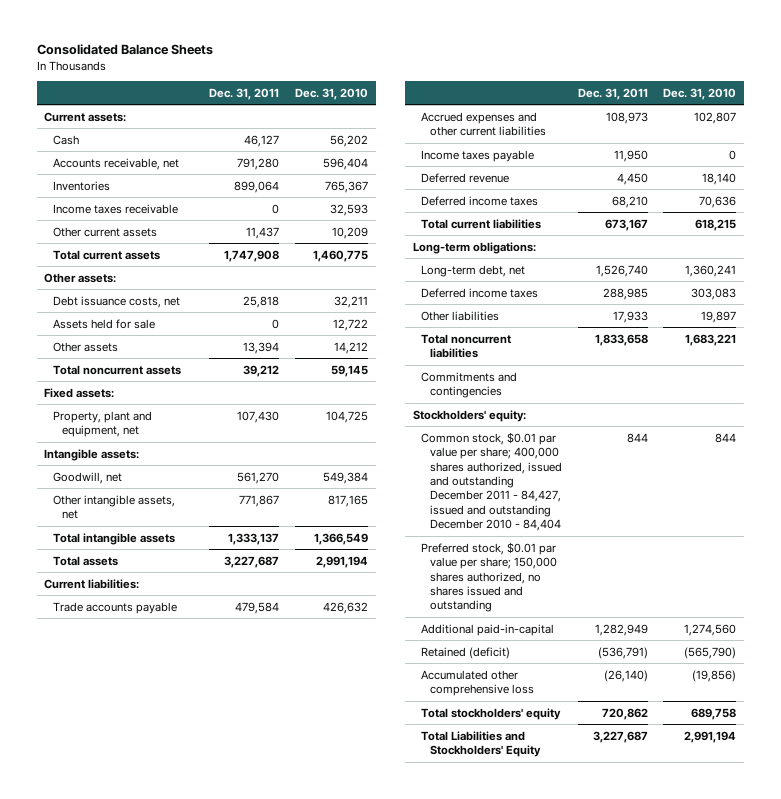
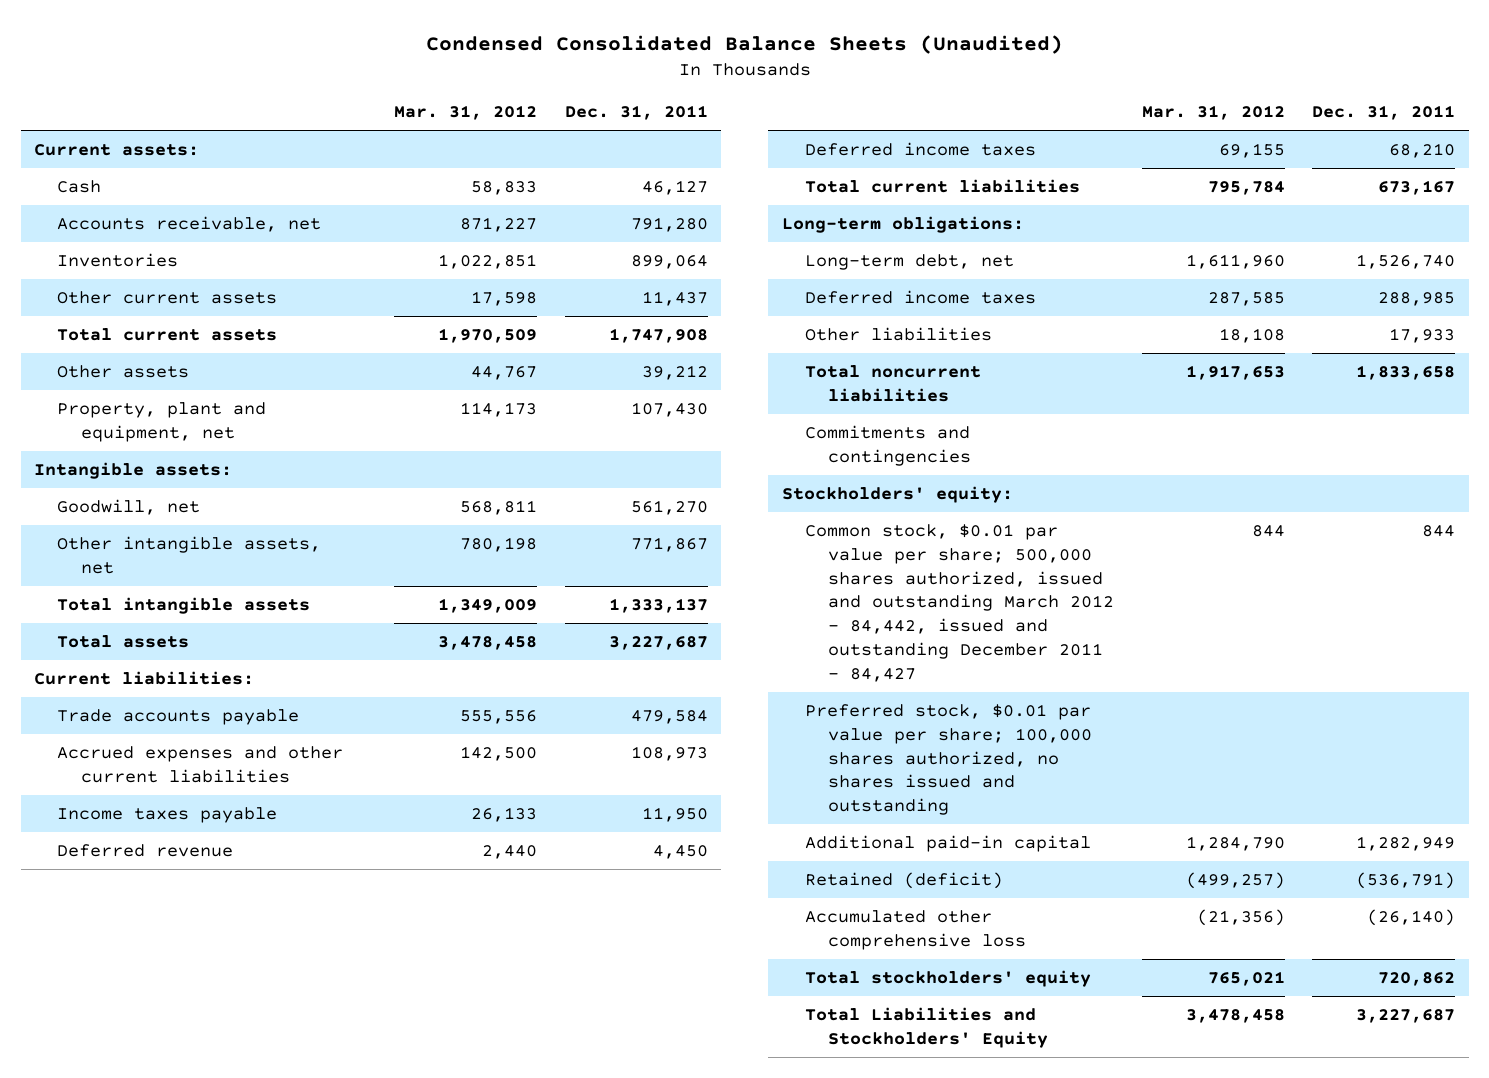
[36,44,213,56] Consolidated Balance Sheets -> [425,34,1063,54] Condensed Consolidated Balance Sheets (Unaudited)
[295,87,369,100] Dec. 31, 2010 -> none
none -> [394,105,538,121] Mar. 31, 2012
[53,203,179,214] Income taxes receivable -> none
[44,272,117,283] Other assets: -> none
[53,295,181,308] Debt issuance costs, net -> none
[53,318,156,329] Assets held for sale -> none
[53,364,182,375] Total noncurrent assets -> none
[44,387,115,398] Fixed assets: -> none
[243,341,280,354] 13,394 -> [641,365,708,381] 39,212
[421,431,562,532] Common stock, $0.01 par value per share; 400,000 shares authorized, issued and outstanding December 2011 - 84,427, issued and outstanding December 2010 - 84,404 -> [804,524,1115,682] Common stock, $0.01 par value per share; 500,000 shares authorized, issued and outstanding March 2012 - 84,442, issued and outstanding December 2011 - 84,427
[421,541,557,613] Preferred stock, $0.01 par value per share; 150,000 shares authorized, no shares issued and outstanding -> [804,704,1093,816] Preferred stock, $0.01 par value per share; 100,000 shares authorized, no shares issued and outstanding
[421,623,555,636] Additional paid-in-capital -> [804,835,1091,853] Additional paid-in capital

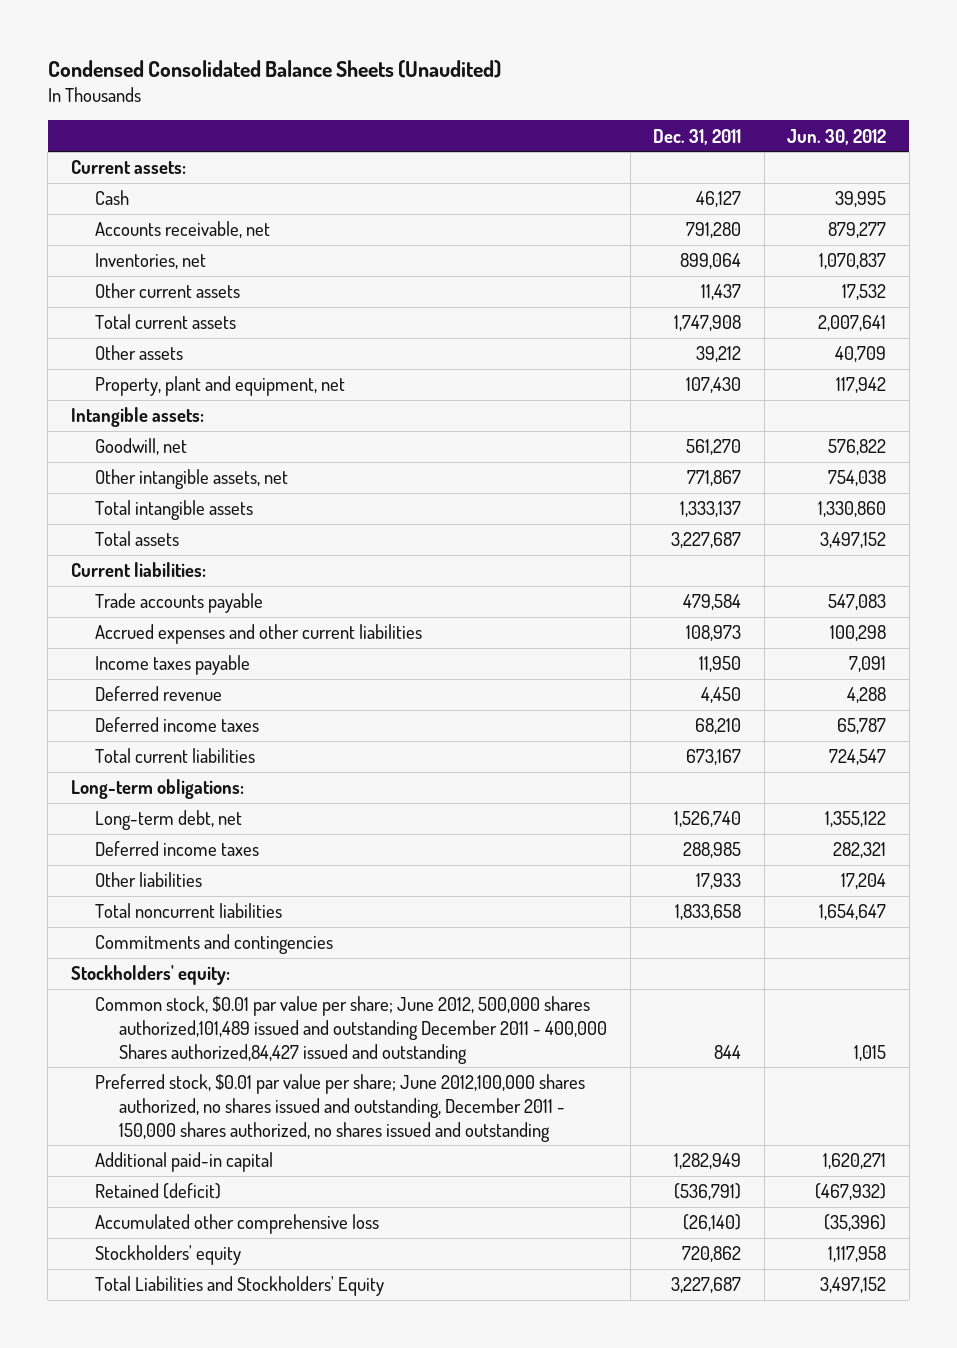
[394,105,538,121] Mar. 31, 2012 -> none
none -> [787,128,887,145] Jun. 30, 2012
[57,253,179,268] Inventories -> [95,253,207,270] Inventories, net
[804,524,1115,682] Common stock, $0.01 par value per share; 500,000 shares authorized, issued and outstanding March 2012 - 84,442, issued and outstanding December 2011 - 84,427 -> [95,996,608,1064] Common stock, $0.01 par value per share; June 2012, 500,000 shares authorized,101,489 issued and outstanding December 2011 - 400,000 Shares authorized,84,427 issued and outstanding
[804,704,1093,816] Preferred stock, $0.01 par value per share; 100,000 shares authorized, no shares issued and outstanding -> [95,1074,586,1142] Preferred stock, $0.01 par value per share; June 2012,100,000 shares authorized, no shares issued and outstanding, December 2011 - 150,000 shares authorized, no shares issued and outstanding
[804,970,1091,988] Total stockholders' equity -> [95,1245,242,1266] Stockholders' equity

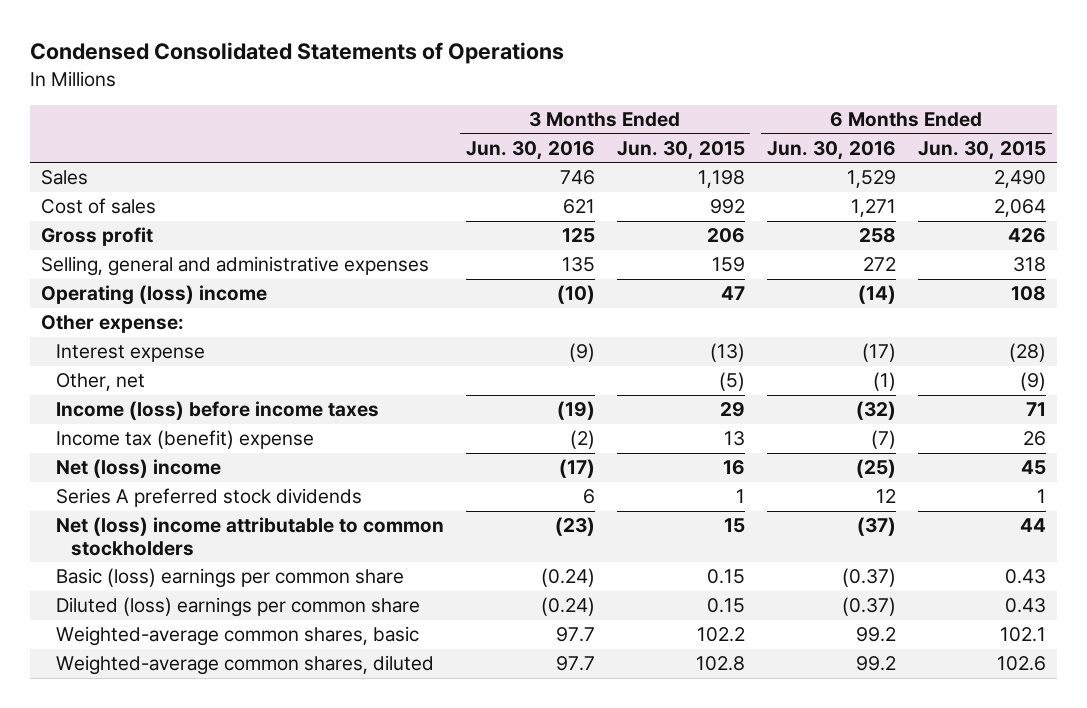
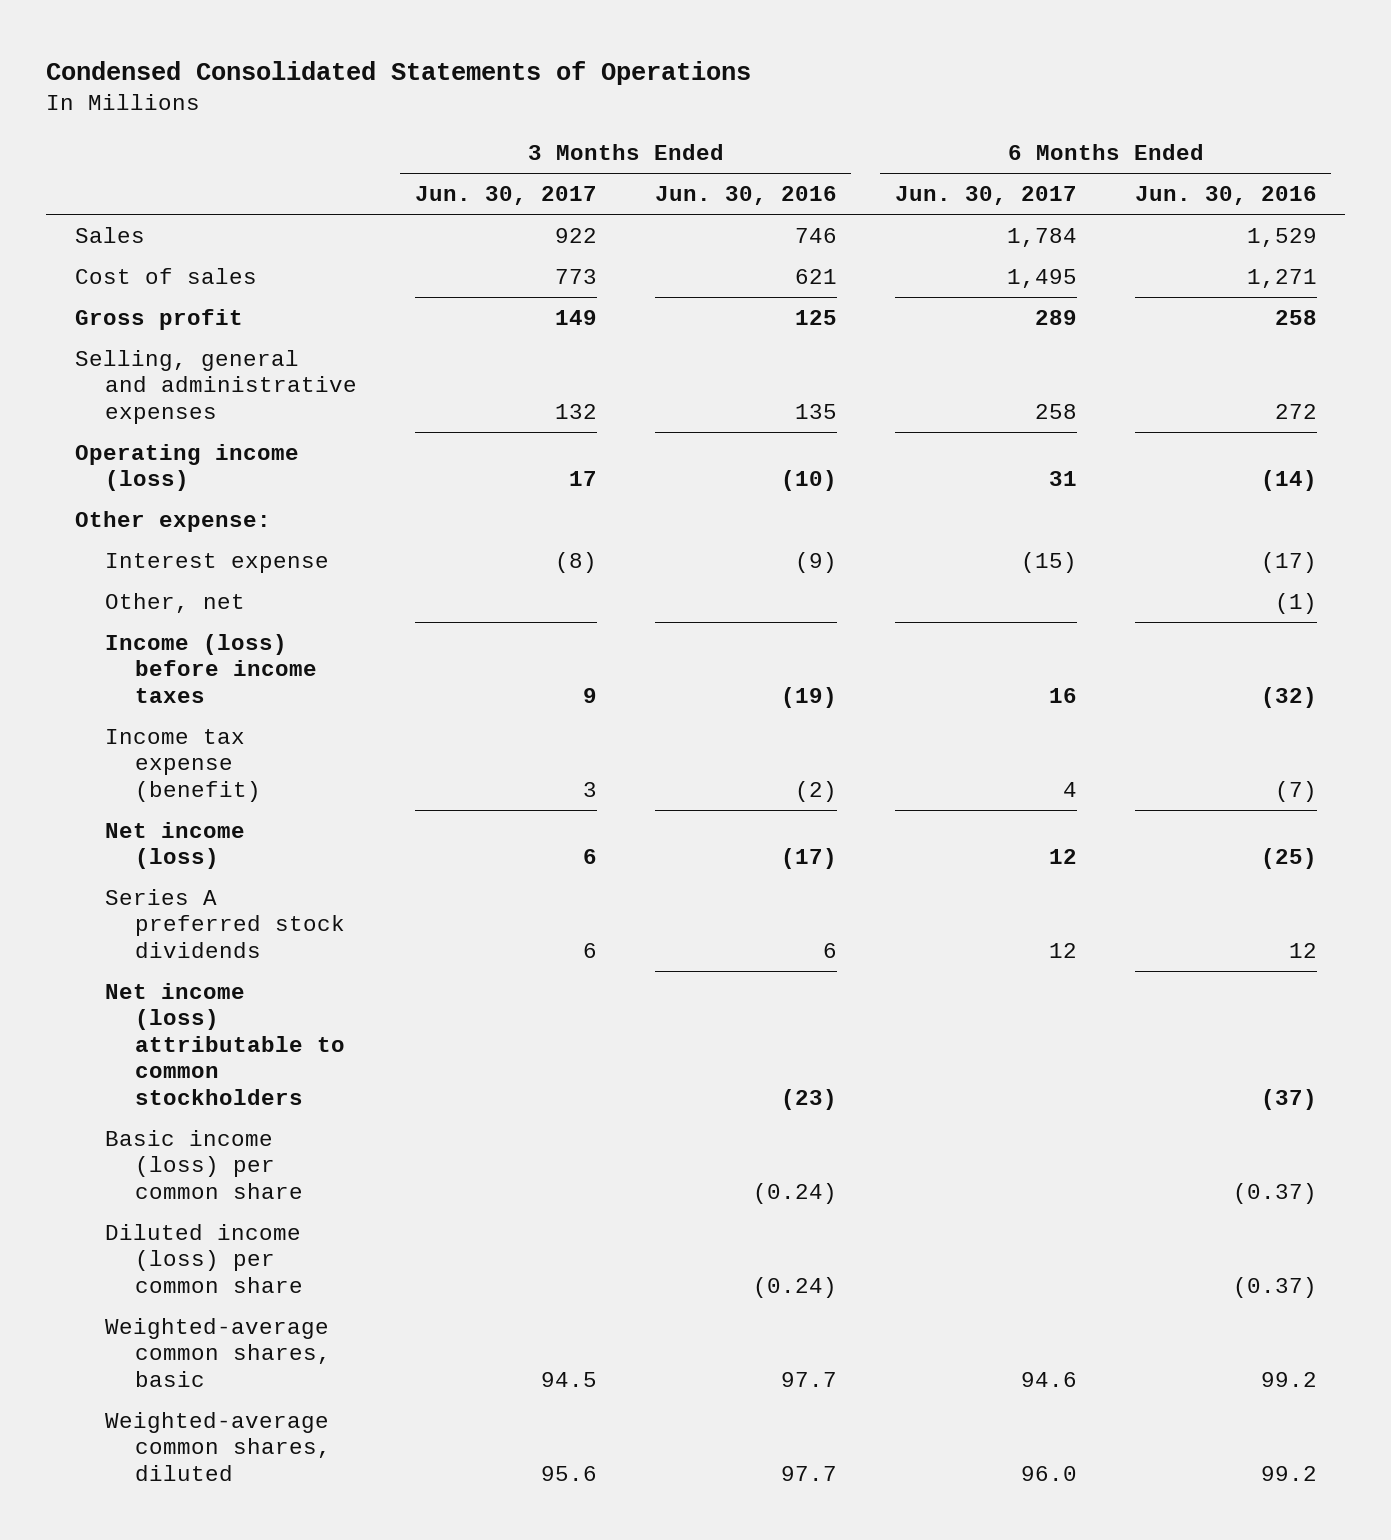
[616,140,745,160] Jun. 30, 2015 -> none
[918,140,1047,160] Jun. 30, 2015 -> none
none -> [414,186,597,206] Jun. 30, 2017
none -> [894,186,1077,206] Jun. 30, 2017
[40,285,267,306] Operating (loss) income -> [74,443,299,492] Operating income (loss)
[55,430,314,450] Income tax (benefit) expense -> [104,728,262,802] Income tax expense (benefit)
[55,459,221,479] Net (loss) income -> [104,821,245,870] Net income (loss)
[55,517,444,556] Net (loss) income attributable to common stockholders -> [104,982,346,1105] Net income (loss) attributable to common stockholders
[55,568,404,589] Basic (loss) earnings per common share -> [104,1129,304,1199] Basic income (loss) per common share
[55,597,420,618] Diluted (loss) earnings per common share -> [104,1223,304,1293] Diluted income (loss) per common share

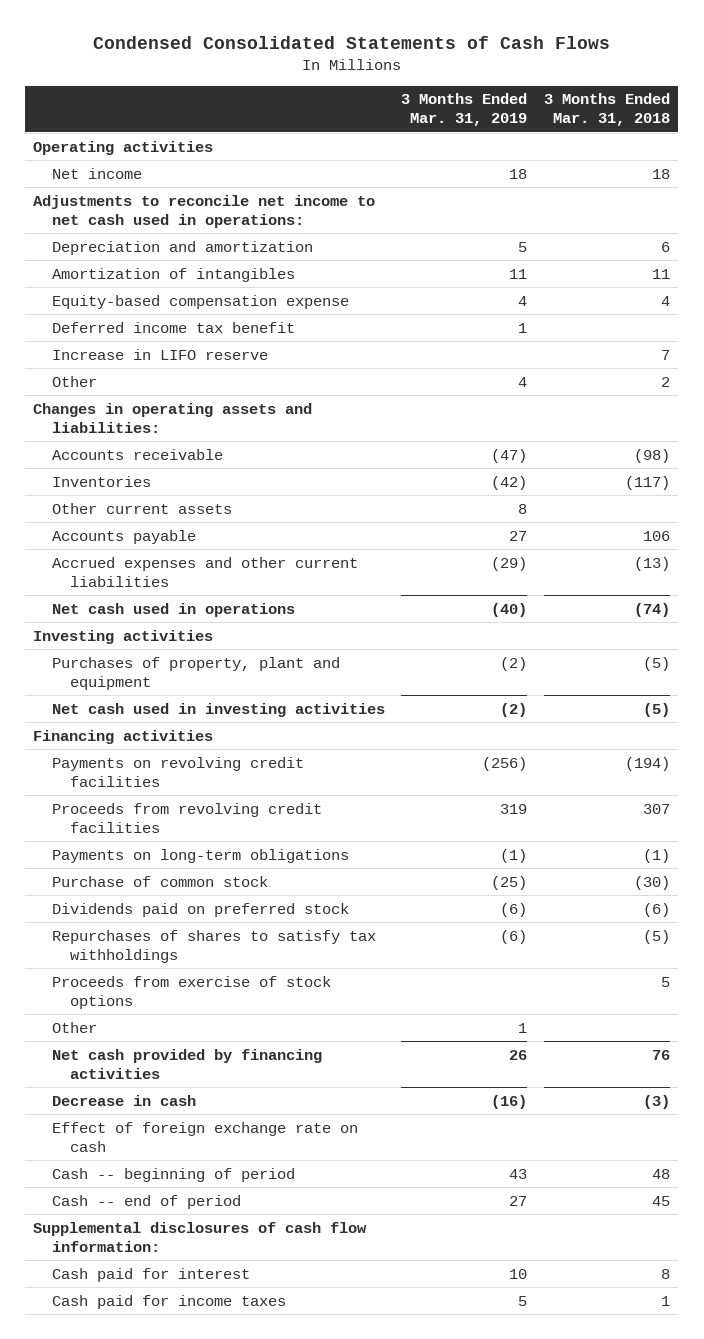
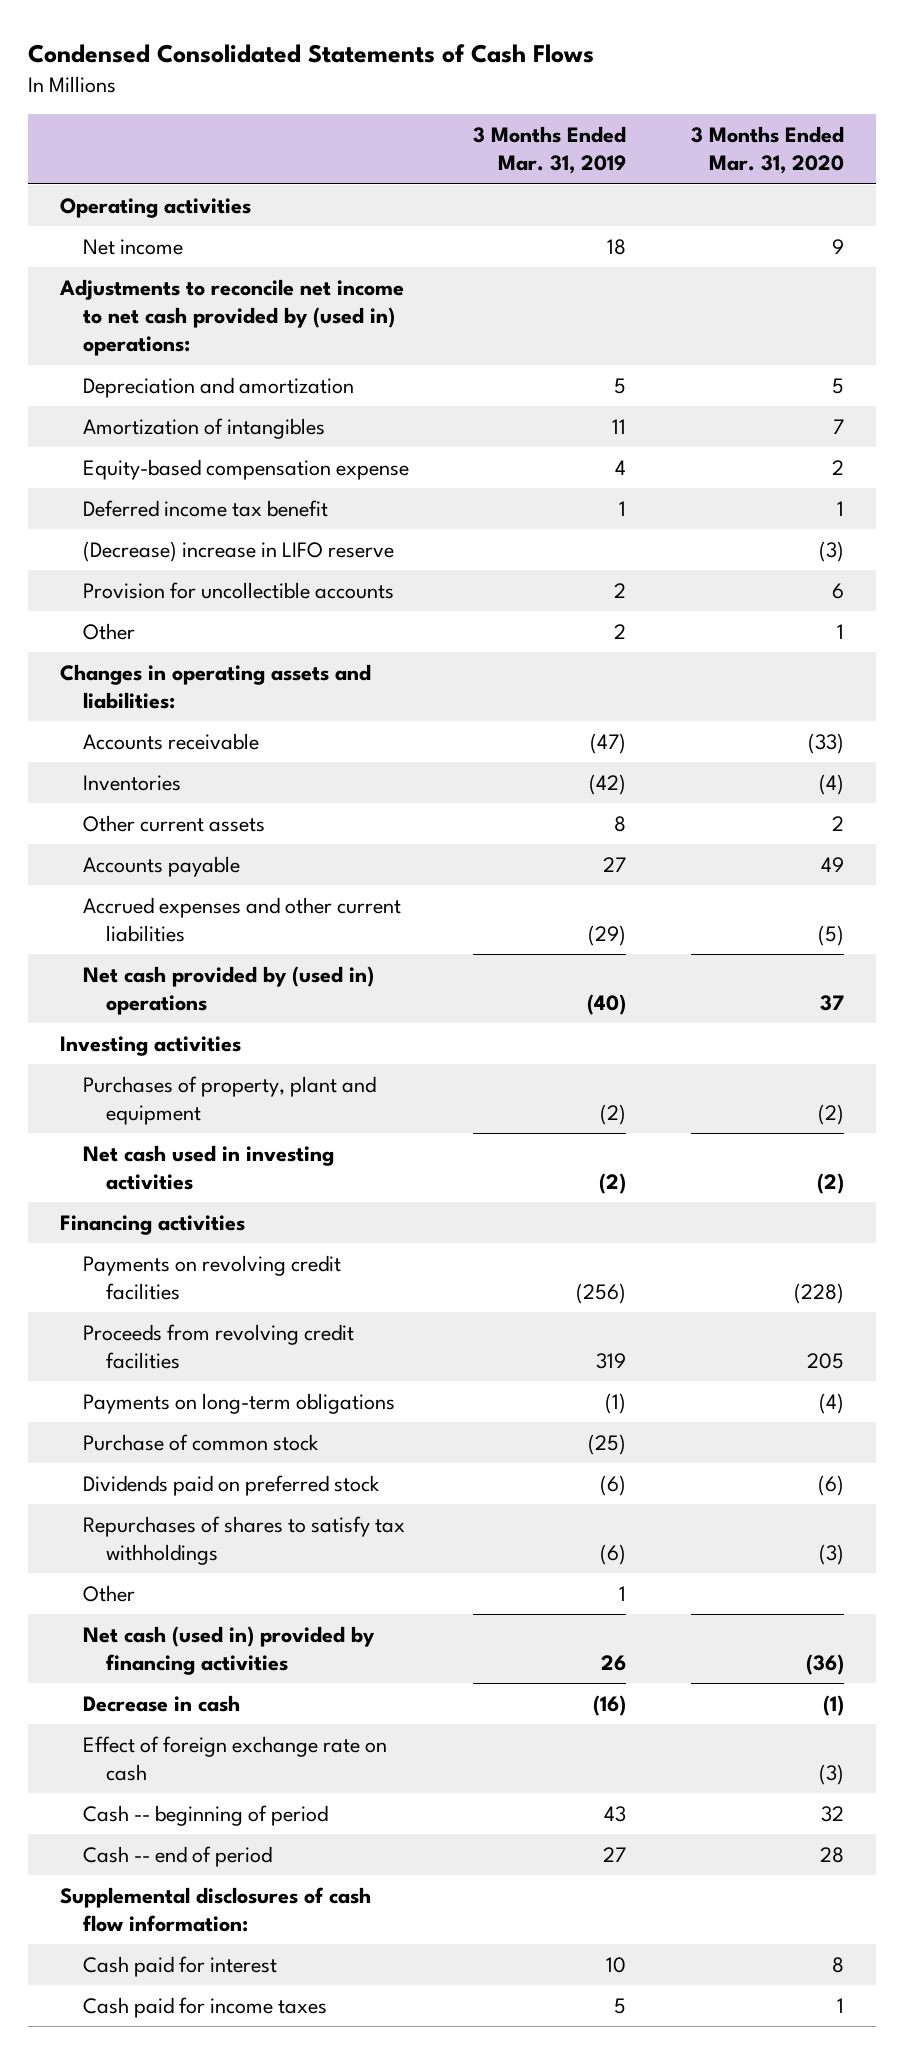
[544,93,671,127] 3 Months Ended Mar. 31, 2018 -> none
none -> [690,126,844,175] 3 Months Ended Mar. 31, 2020
[33,194,376,228] Adjustments to reconcile net income to net cash used in operations: -> [58,278,404,357] Adjustments to reconcile net income to net cash provided by (used in) operations:
[51,348,268,360] Increase in LIFO reserve -> [82,540,394,562] (Decrease) increase in LIFO reserve
none -> [82,581,394,599] Provision for uncollectible accounts
[518,376,528,387] 4 -> [614,623,627,639] 2
[51,602,295,617] Net cash used in operations -> [82,965,374,1016] Net cash provided by (used in) operations
[51,975,331,1009] Proceeds from exercise of stock options -> none
[51,1048,322,1079] Net cash provided by financing activities -> [82,1625,375,1676] Net cash (used in) provided by financing activities

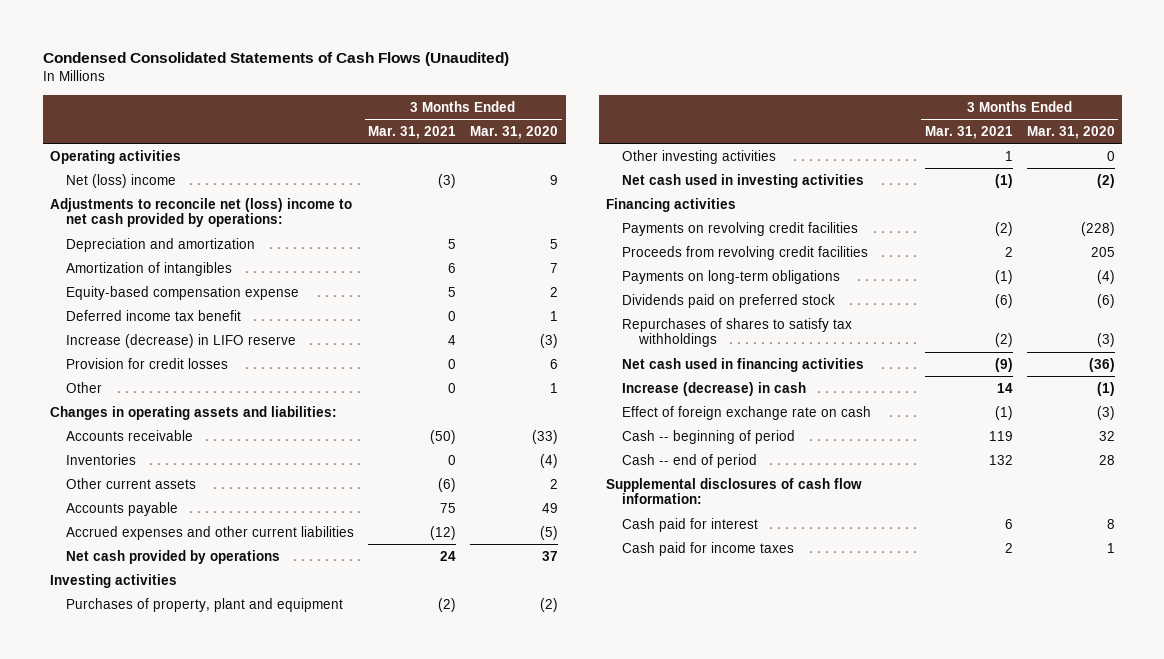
[27,43,594,63] Condensed Consolidated Statements of Cash Flows -> [42,52,509,67] Condensed Consolidated Statements of Cash Flows (Unaudited)
[473,126,627,175] 3 Months Ended Mar. 31, 2019 -> none
none -> [368,125,457,139] Mar. 31, 2021
[82,238,183,255] Net income -> [65,173,176,188] Net (loss) income
[58,278,404,357] Adjustments to reconcile net income to net cash provided by (used in) operations: -> [49,197,352,228] Adjustments to reconcile net (loss) income to net cash provided by operations:
[82,540,394,562] (Decrease) increase in LIFO reserve -> [65,333,296,348] Increase (decrease) in LIFO reserve
[82,581,394,599] Provision for uncollectible accounts -> [65,357,228,369] Provision for credit losses
[82,965,374,1016] Net cash provided by (used in) operations -> [65,549,280,564] Net cash provided by operations
none -> [622,149,777,164] Other investing activities
[82,1433,319,1451] Purchase of common stock -> none
[82,1584,135,1602] Other -> none
[82,1625,375,1676] Net cash (used in) provided by financing activities -> [622,357,865,372] Net cash used in financing activities
[82,1694,240,1712] Decrease in cash -> [622,381,807,396] Increase (decrease) in cash

